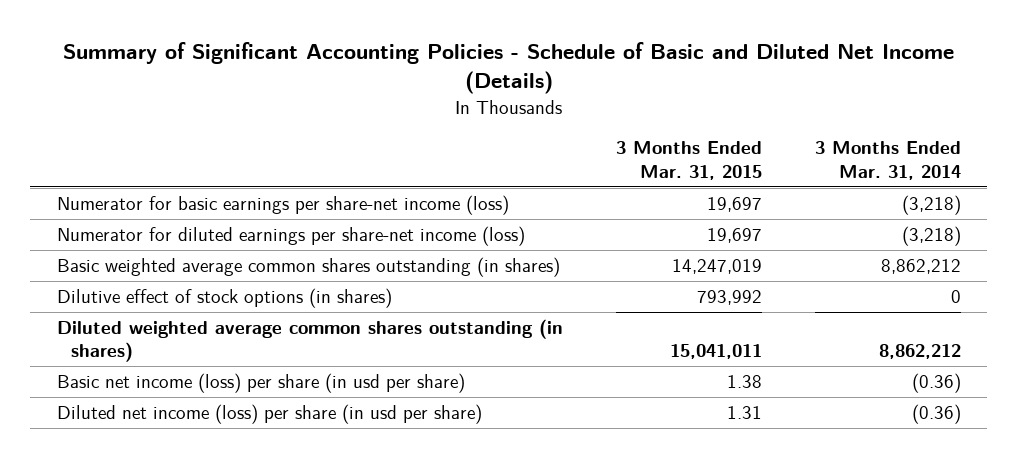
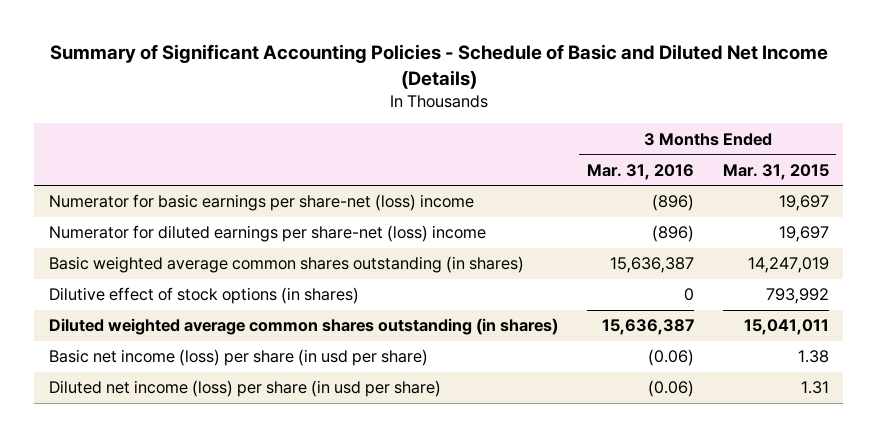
[814,141,961,180] 3 Months Ended Mar. 31, 2014 -> none
none -> [586,163,694,180] Mar. 31, 2016
[56,194,509,215] Numerator for basic earnings per share-net income (loss) -> [48,194,474,212] Numerator for basic earnings per share-net (loss) income
[56,225,525,246] Numerator for diluted earnings per share-net income (loss) -> [48,225,486,243] Numerator for diluted earnings per share-net (loss) income

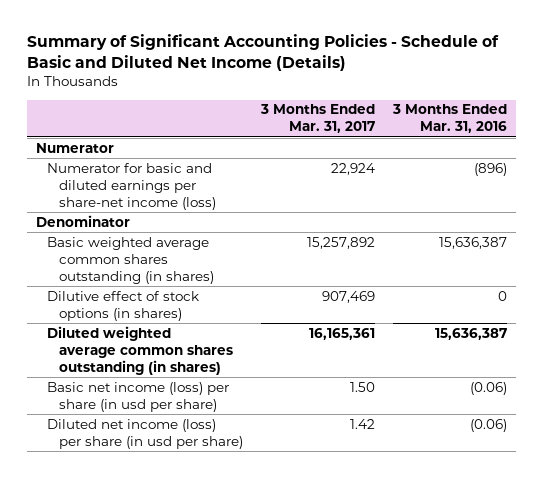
[722,163,829,180] Mar. 31, 2015 -> none
none -> [260,104,376,134] 3 Months Ended Mar. 31, 2017
[48,225,486,243] Numerator for diluted earnings per share-net (loss) income -> none
none -> [35,142,114,153] Numerator
[48,194,474,212] Numerator for basic earnings per share-net (loss) income -> [47,162,217,210] Numerator for basic and diluted earnings per share-net income (loss)
none -> [35,214,130,227] Denominator

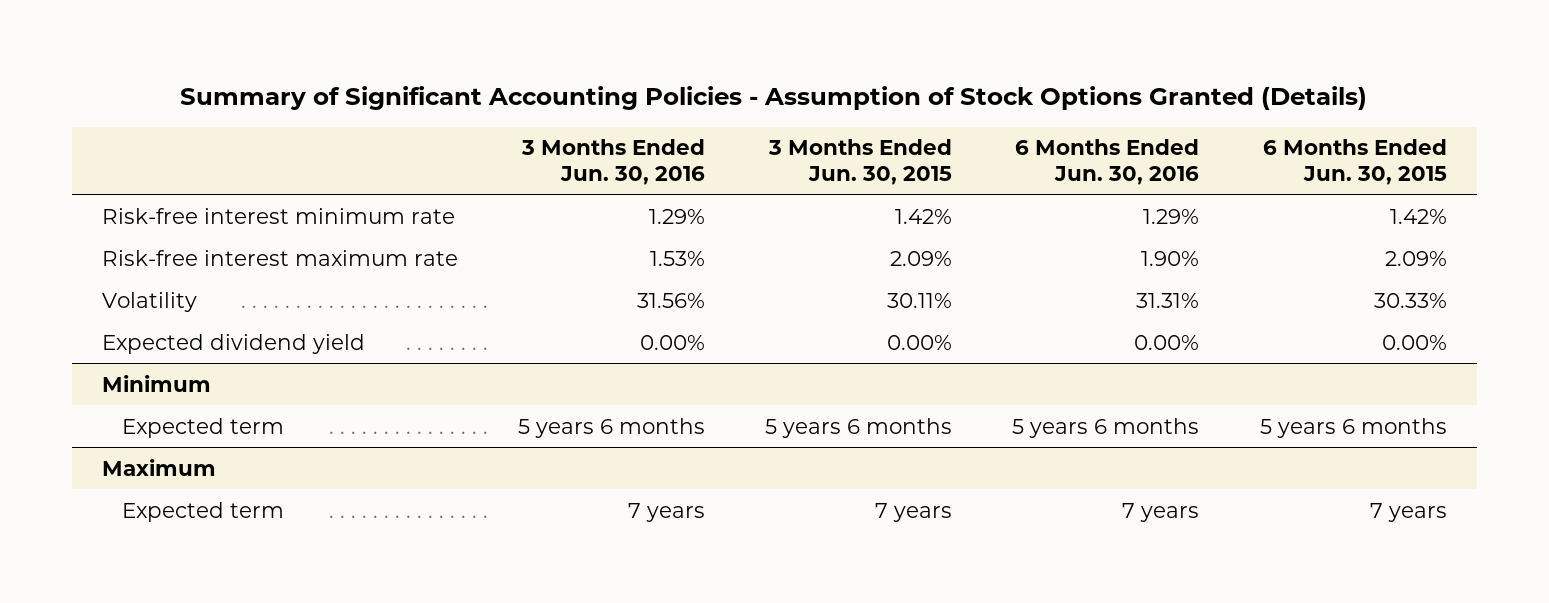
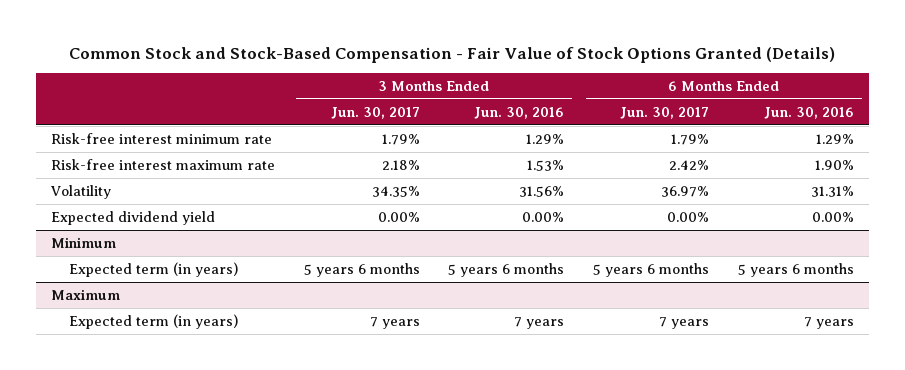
[180,86,1368,111] Summary of Significant Accounting Policies - Assumption of Stock Options Granted (Details) -> [69,46,836,63] Common Stock and Stock-Based Compensation - Fair Value of Stock Options Granted (Details)
[768,139,953,185] 3 Months Ended Jun. 30, 2015 -> none
[1262,139,1447,185] 6 Months Ended Jun. 30, 2015 -> none
none -> [330,106,420,119] Jun. 30, 2017
none -> [620,106,710,119] Jun. 30, 2017
[122,417,285,438] Expected term -> [68,261,238,277] Expected term (in years)
[122,501,285,522] Expected term -> [68,313,238,329] Expected term (in years)

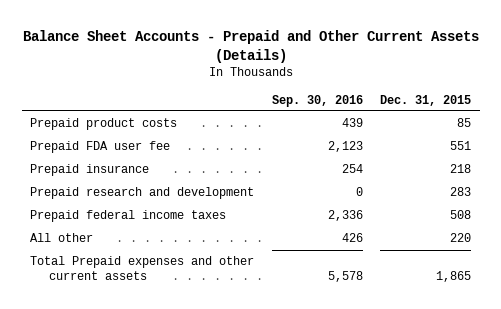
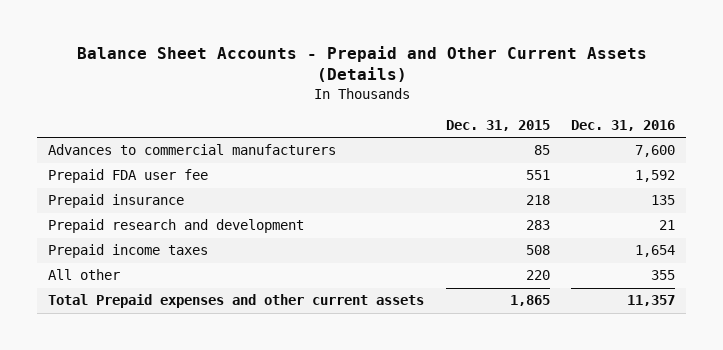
[271,94,363,107] Sep. 30, 2016 -> none
none -> [571,119,676,131] Dec. 31, 2016
[30,118,178,131] Prepaid product costs -> [48,144,337,156] Advances to commercial manufacturers
[30,210,227,223] Prepaid federal income taxes -> [48,244,209,259] Prepaid income taxes

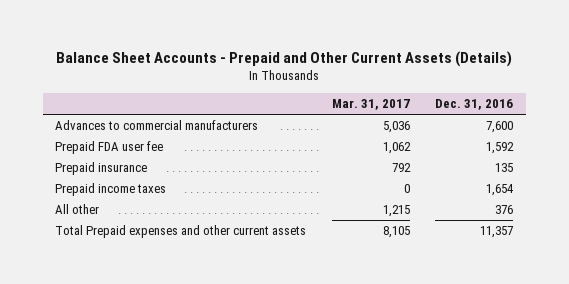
[445,119,550,131] Dec. 31, 2015 -> none
none -> [331,99,410,111] Mar. 31, 2017
[48,219,305,234] Prepaid research and development -> none
[651,270,676,281] 355 -> [495,205,514,215] 376

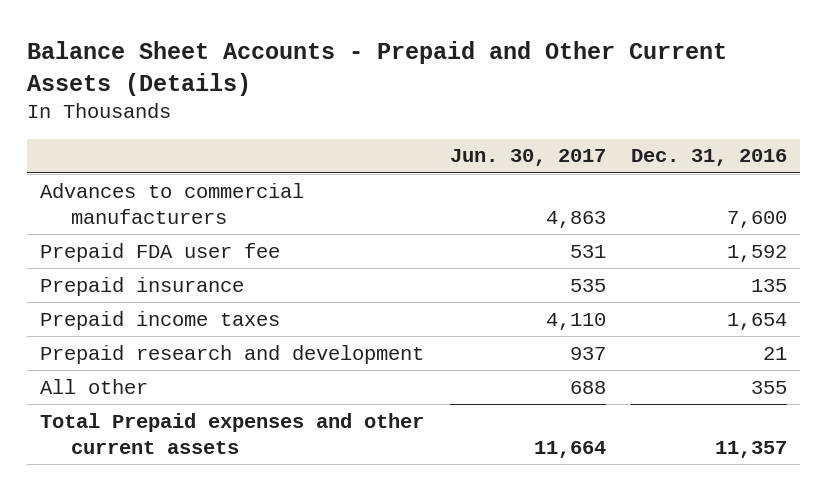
[331,99,410,111] Mar. 31, 2017 -> none
none -> [449,149,606,167] Jun. 30, 2017
none -> [40,344,425,364] Prepaid research and development
[495,205,514,215] 376 -> [751,380,788,394] 355

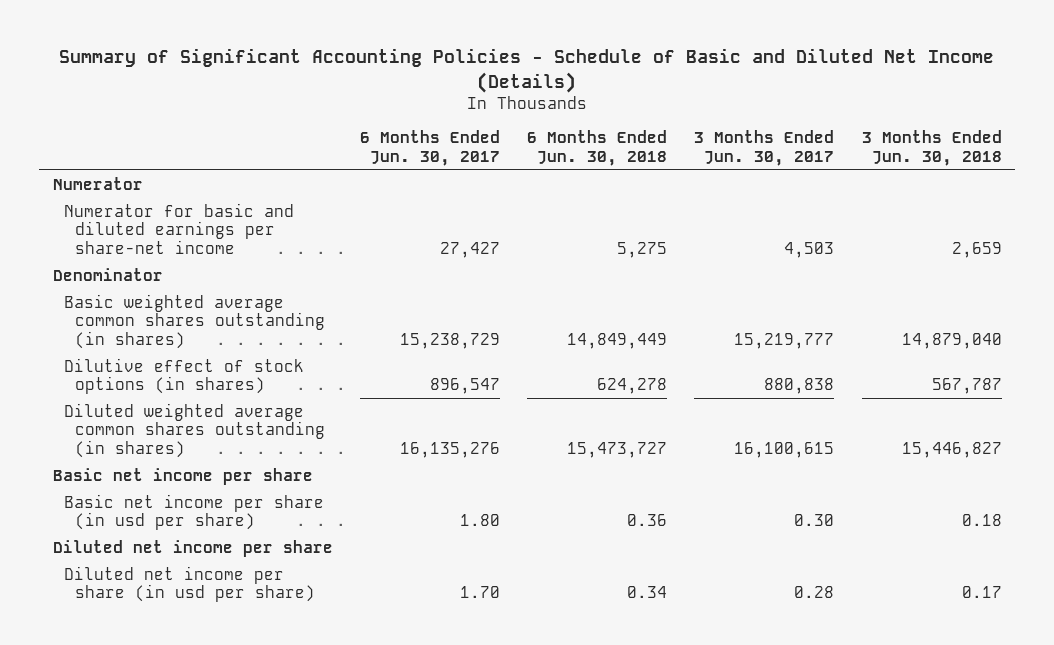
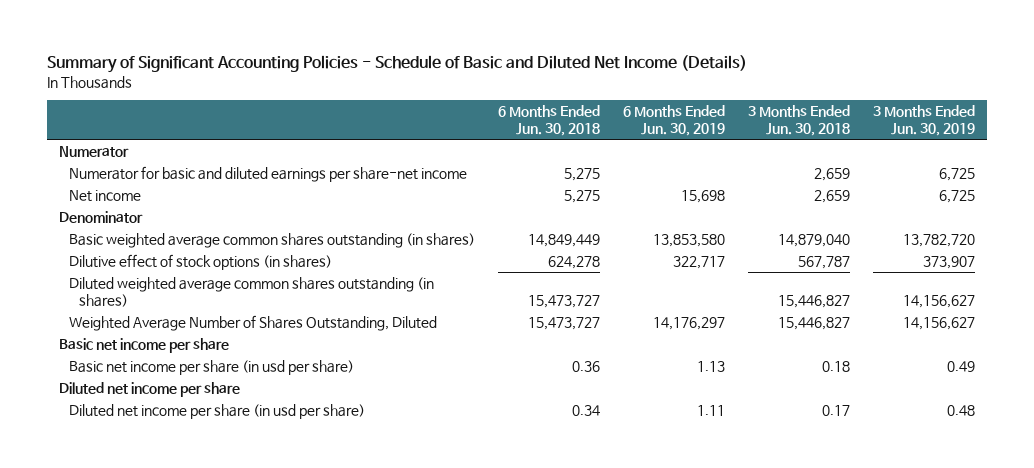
[359,130,500,166] 6 Months Ended Jun. 30, 2017 -> none
[694,130,835,166] 3 Months Ended Jun. 30, 2017 -> none
none -> [623,105,726,137] 6 Months Ended Jun. 30, 2019
none -> [873,105,976,137] 3 Months Ended Jun. 30, 2019
none -> [68,190,141,203] Net income
none -> [68,315,437,332] Weighted Average Number of Shares Outstanding, Diluted

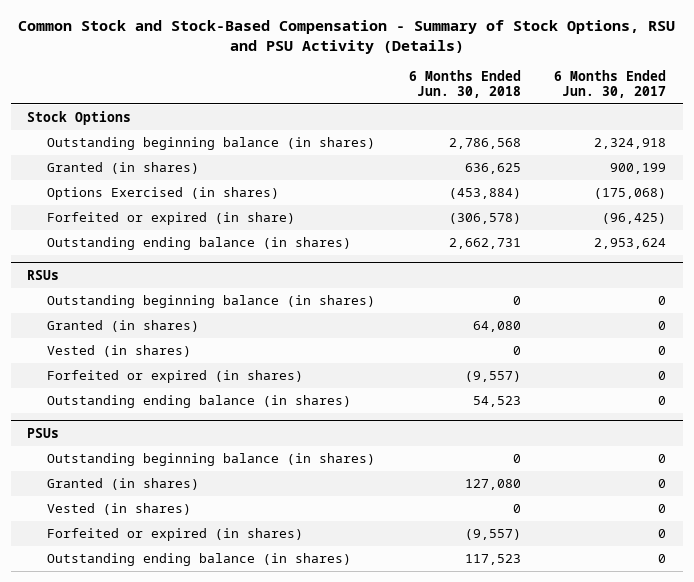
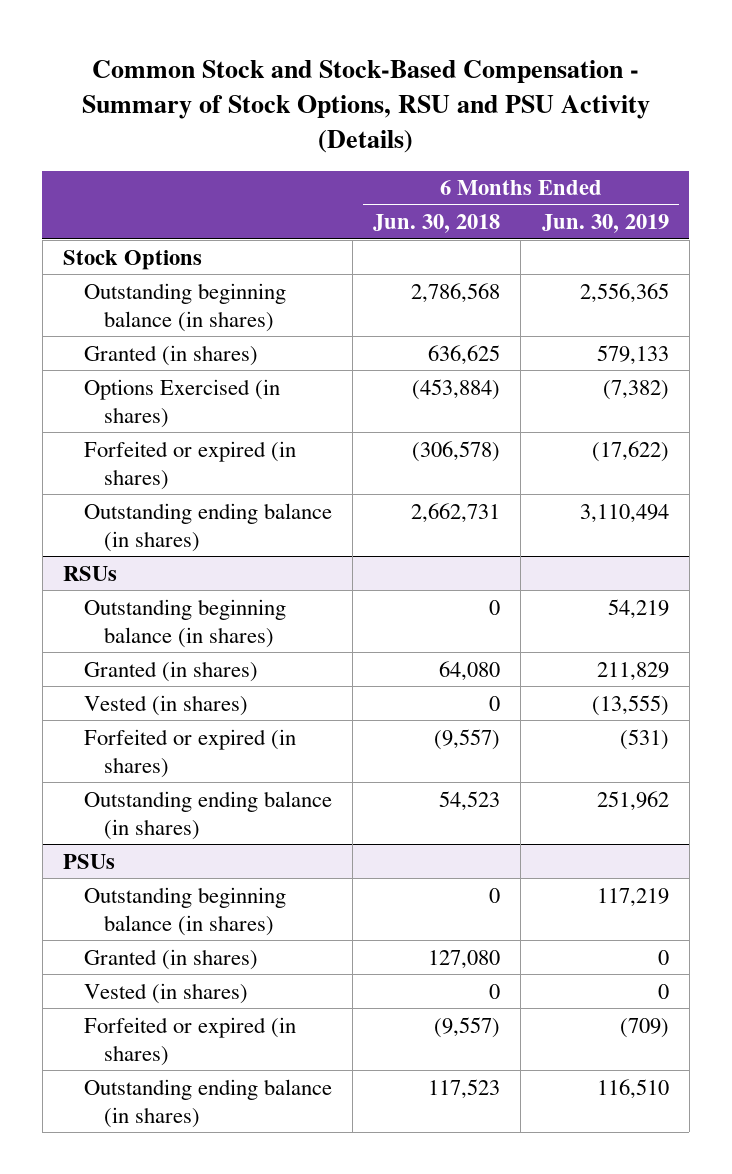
[554,69,667,99] 6 Months Ended Jun. 30, 2017 -> none
none -> [541,214,669,234] Jun. 30, 2019
[47,212,296,226] Forfeited or expired (in share) -> [83,440,296,490] Forfeited or expired (in shares)

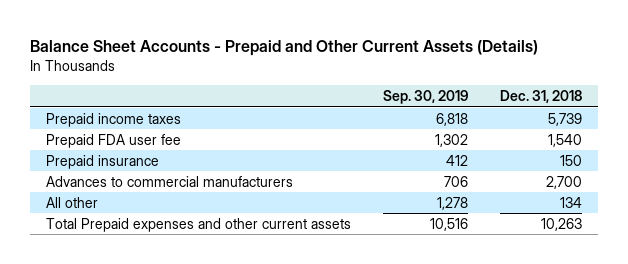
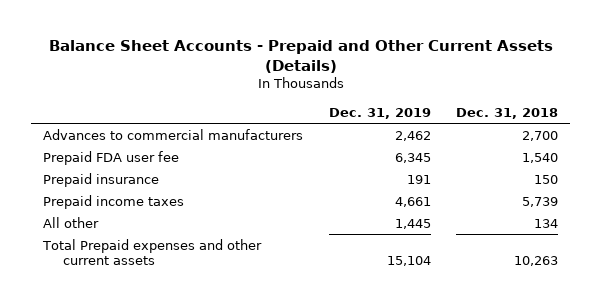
[382,90,468,105] Sep. 30, 2019 -> none
none -> [328,107,431,119] Dec. 31, 2019
[46,175,294,187] Advances to commercial manufacturers -> [43,128,304,140] Advances to commercial manufacturers
[46,112,182,127] Prepaid income taxes -> [43,194,185,209] Prepaid income taxes

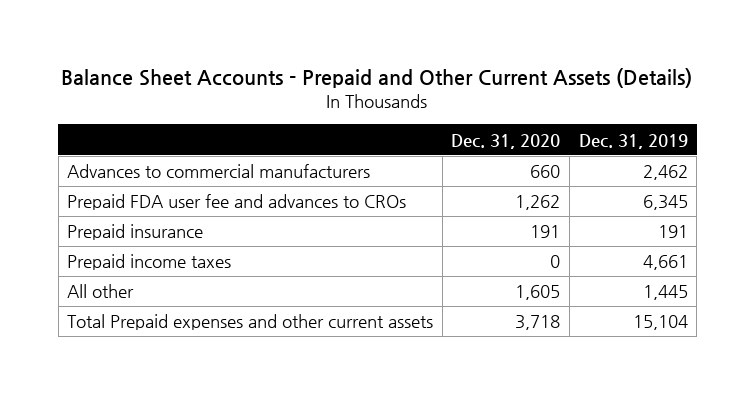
[455,107,558,119] Dec. 31, 2018 -> none
none -> [451,133,561,149] Dec. 31, 2020
[43,150,180,165] Prepaid FDA user fee -> [67,194,407,211] Prepaid FDA user fee and advances to CROs

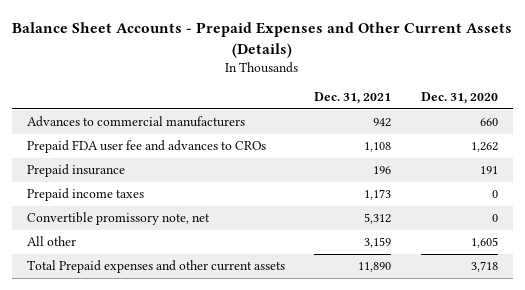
[61,68,693,89] Balance Sheet Accounts - Prepaid and Other Current Assets (Details) -> [12,21,513,58] Balance Sheet Accounts - Prepaid Expenses and Other Current Assets (Details)
[578,133,688,149] Dec. 31, 2019 -> none
none -> [314,92,392,105] Dec. 31, 2021
none -> [26,212,210,226] Convertible promissory note, net

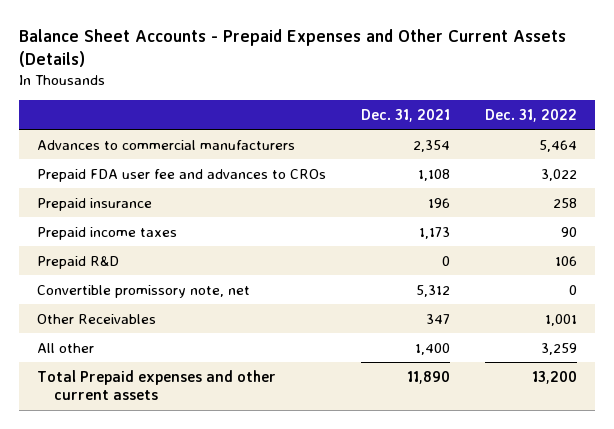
[421,92,499,105] Dec. 31, 2020 -> none
none -> [485,108,578,122] Dec. 31, 2022
[373,118,392,128] 942 -> [412,139,450,152] 2,354
none -> [36,255,119,269] Prepaid R&D
none -> [36,313,156,324] Other Receivables
[364,237,392,249] 3,159 -> [414,342,450,355] 1,400

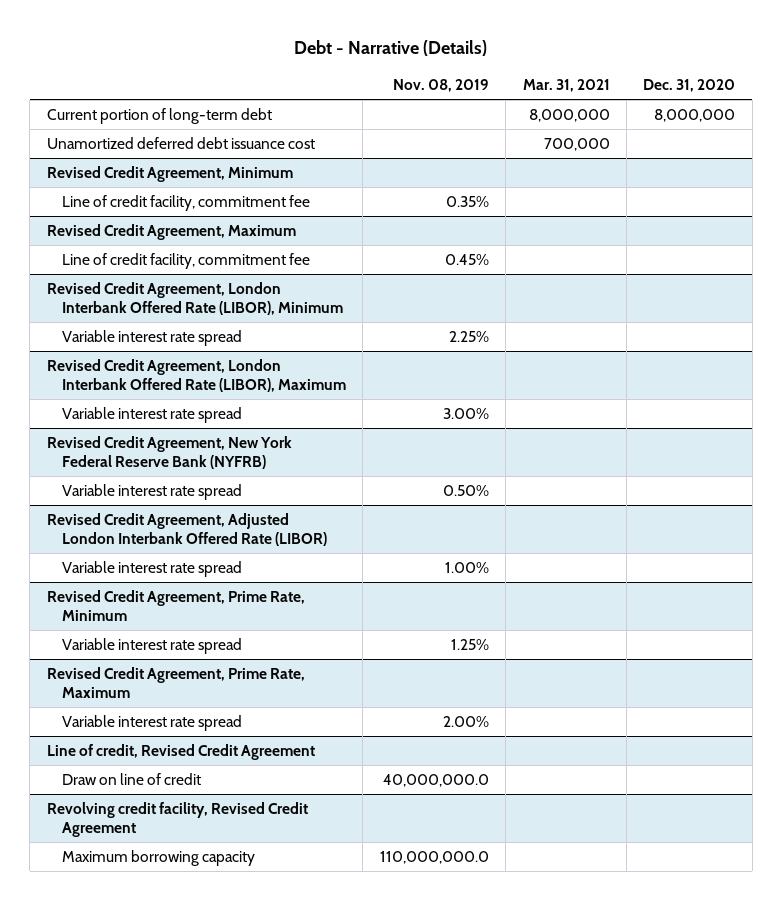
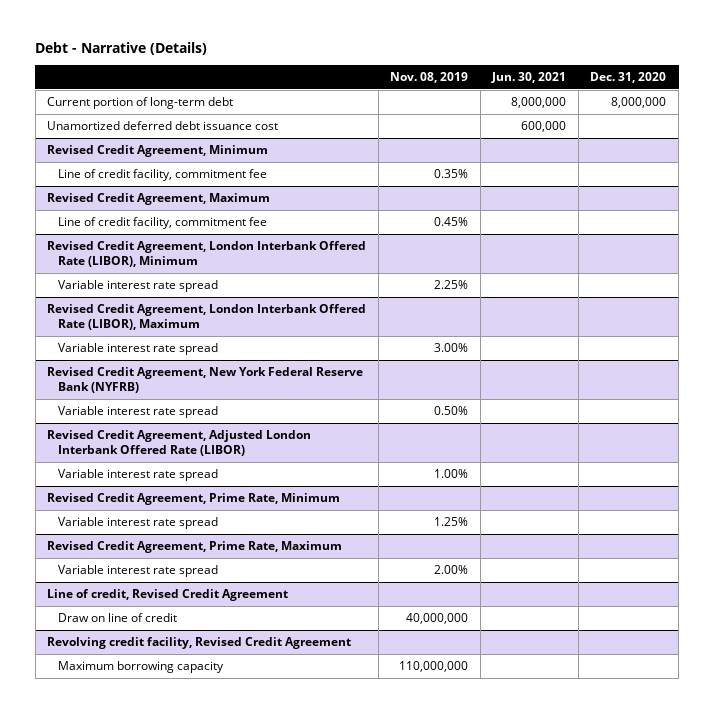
[522,78,610,92] Mar. 31, 2021 -> none
none -> [491,71,567,83] Jun. 30, 2021
[382,774,489,788] 40,000,000.0 -> [406,613,469,625] 40,000,000
[379,851,489,865] 110,000,000.0 -> [399,661,469,673] 110,000,000

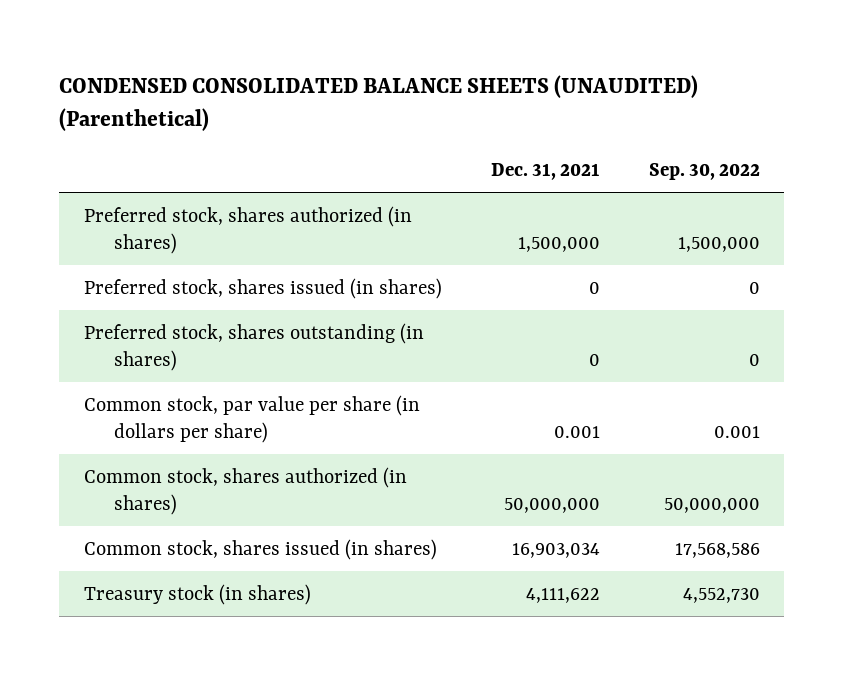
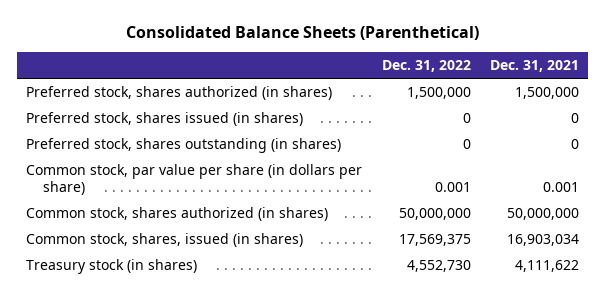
[59,74,699,131] CONDENSED CONSOLIDATED BALANCE SHEETS (UNAUDITED) (Parenthetical) -> [125,26,479,41] Consolidated Balance Sheets (Parenthetical)
[648,162,760,180] Sep. 30, 2022 -> none
none -> [381,60,471,73] Dec. 31, 2022
[83,538,437,560] Common stock, shares issued (in shares) -> [26,233,304,248] Common stock, shares, issued (in shares)

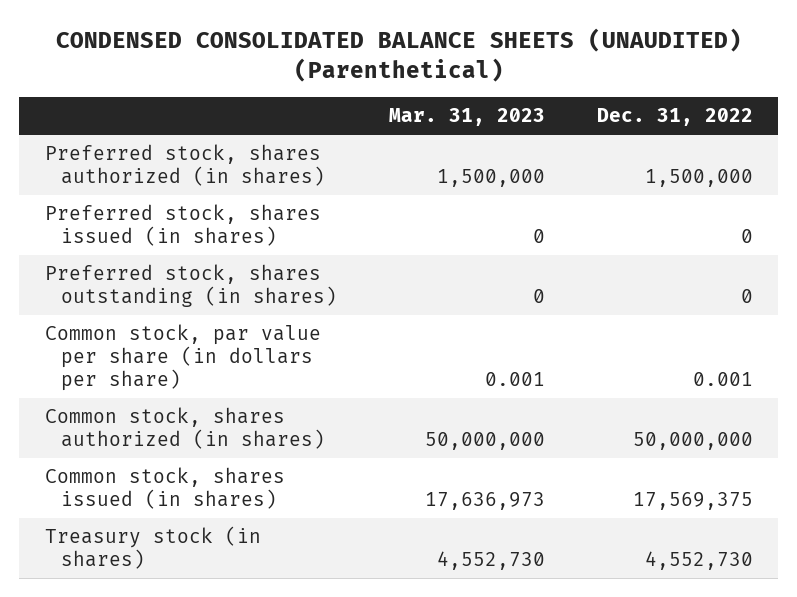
[125,26,479,41] Consolidated Balance Sheets (Parenthetical) -> [55,28,742,83] CONDENSED CONSOLIDATED BALANCE SHEETS (UNAUDITED) (Parenthetical)
[489,60,579,73] Dec. 31, 2021 -> none
none -> [388,108,545,127] Mar. 31, 2023
[26,233,304,248] Common stock, shares, issued (in shares) -> [44,467,285,510] Common stock, shares issued (in shares)

